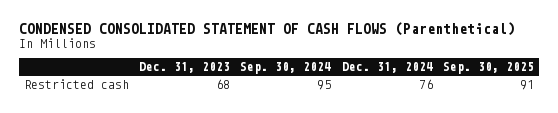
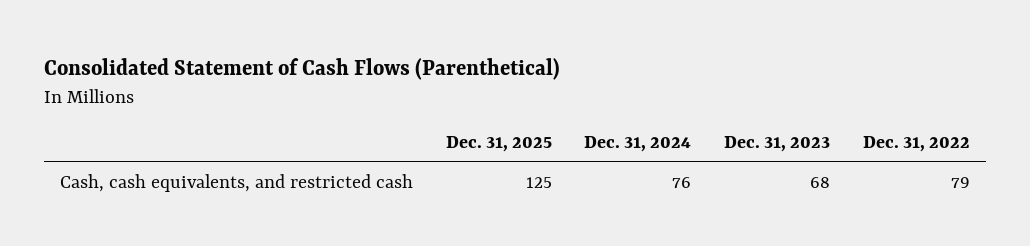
[18,22,515,37] CONDENSED CONSOLIDATED STATEMENT OF CASH FLOWS (Parenthetical) -> [43,58,560,81] Consolidated Statement of Cash Flows (Parenthetical)
[240,62,332,75] Sep. 30, 2024 -> none
[443,62,535,75] Sep. 30, 2025 -> none
none -> [445,136,552,153] Dec. 31, 2025
none -> [862,136,970,153] Dec. 31, 2022
[23,79,129,90] Restricted cash -> [60,174,414,193] Cash, cash equivalents, and restricted cash

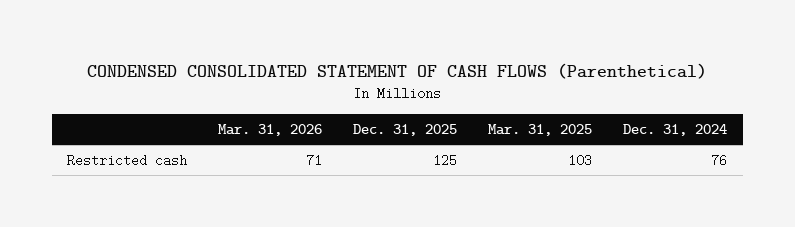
[43,58,560,81] Consolidated Statement of Cash Flows (Parenthetical) -> [87,62,708,79] CONDENSED CONSOLIDATED STATEMENT OF CASH FLOWS (Parenthetical)
[724,136,831,153] Dec. 31, 2023 -> none
[862,136,970,153] Dec. 31, 2022 -> none
none -> [218,124,323,137] Mar. 31, 2026
none -> [488,124,593,137] Mar. 31, 2025
[60,174,414,193] Cash, cash equivalents, and restricted cash -> [67,153,188,167] Restricted cash

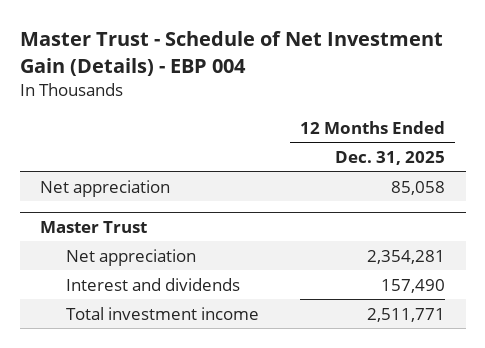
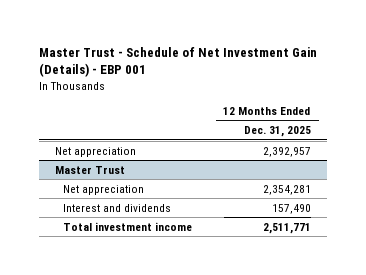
[19,31,443,77] Master Trust - Schedule of Net Investment Gain (Details) - EBP 004 -> [38,46,317,78] Master Trust - Schedule of Net Investment Gain (Details) - EBP 001
[391,180,446,195] 85,058 -> [262,146,311,157] 2,392,957

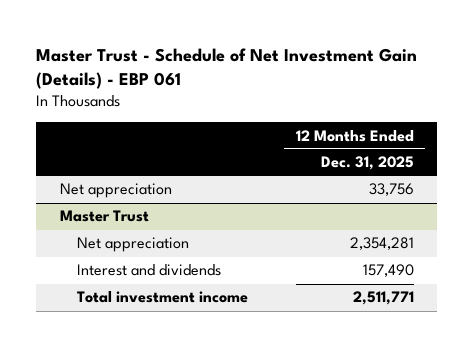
[38,46,317,78] Master Trust - Schedule of Net Investment Gain (Details) - EBP 001 -> [36,47,418,90] Master Trust - Schedule of Net Investment Gain (Details) - EBP 061
[262,146,311,157] 2,392,957 -> [368,183,414,197] 33,756

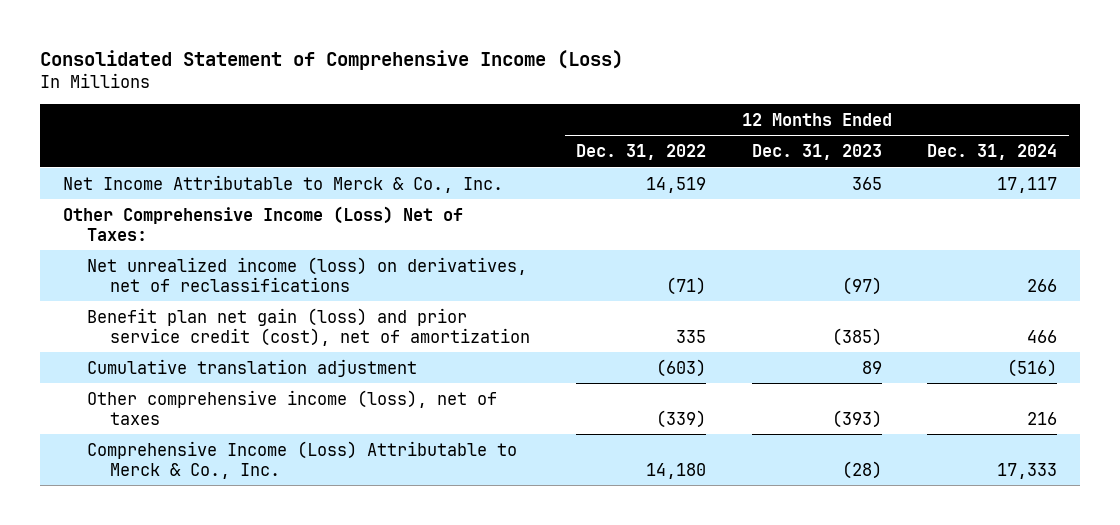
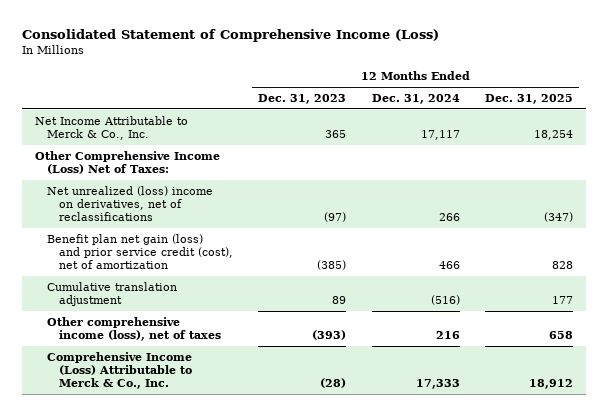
[575,144,706,161] Dec. 31, 2022 -> none
none -> [484,94,573,105] Dec. 31, 2025
[86,256,527,292] Net unrealized income (loss) on derivatives, net of reclassifications -> [46,185,213,221] Net unrealized (loss) income on derivatives, net of reclassifications

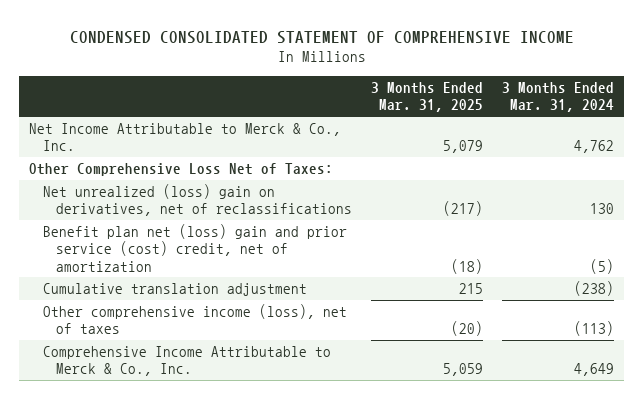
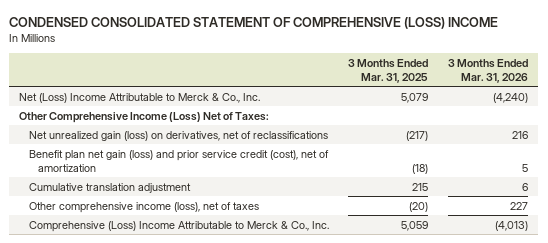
[69,30,574,44] CONDENSED CONSOLIDATED STATEMENT OF COMPREHENSIVE INCOME -> [9,16,499,29] CONDENSED CONSOLIDATED STATEMENT OF COMPREHENSIVE (LOSS) INCOME
[502,82,615,113] 3 Months Ended Mar. 31, 2024 -> none
none -> [448,58,529,83] 3 Months Ended Mar. 31, 2026
[28,123,341,152] Net Income Attributable to Merck & Co., Inc. -> [19,92,261,103] Net (Loss) Income Attributable to Merck & Co., Inc.
[28,163,333,177] Other Comprehensive Loss Net of Taxes: -> [19,111,270,123] Other Comprehensive Income (Loss) Net of Taxes:
[42,184,353,217] Net unrealized (loss) gain on derivatives, net of reclassifications -> [28,130,328,141] Net unrealized gain (loss) on derivatives, net of reclassifications
[42,224,347,272] Benefit plan net (loss) gain and prior service (cost) credit, net of amortization -> [28,149,329,172] Benefit plan net gain (loss) and prior service credit (cost), net of amortization
[42,346,331,377] Comprehensive Income Attributable to Merck & Co., Inc. -> [28,220,329,232] Comprehensive (Loss) Income Attributable to Merck & Co., Inc.

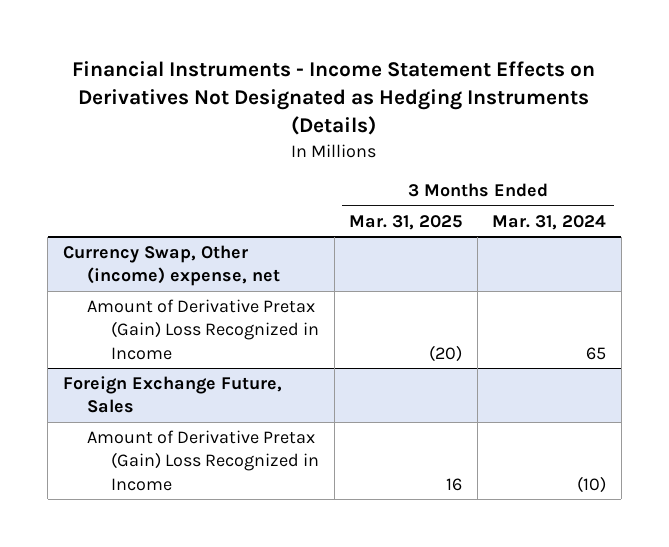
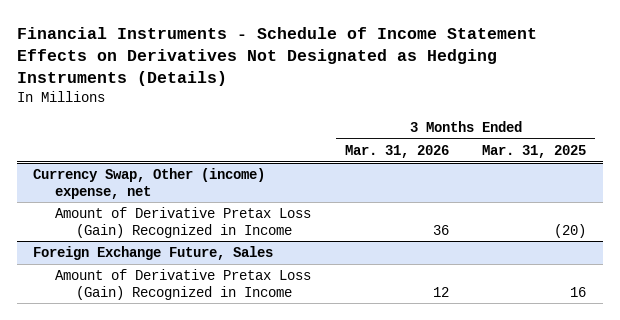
[72,61,596,136] Financial Instruments - Income Statement Effects on Derivatives Not Designated as Hedging Instruments (Details) -> [16,26,537,86] Financial Instruments - Schedule of Income Statement Effects on Derivatives Not Designated as Hedging Instruments (Details)
[492,214,607,230] Mar. 31, 2024 -> none
none -> [344,144,449,158] Mar. 31, 2026
[87,299,320,360] Amount of Derivative Pretax (Gain) Loss Recognized in Income -> [54,207,311,238] Amount of Derivative Pretax Loss (Gain) Recognized in Income
[87,430,320,491] Amount of Derivative Pretax (Gain) Loss Recognized in Income -> [54,269,311,300] Amount of Derivative Pretax Loss (Gain) Recognized in Income

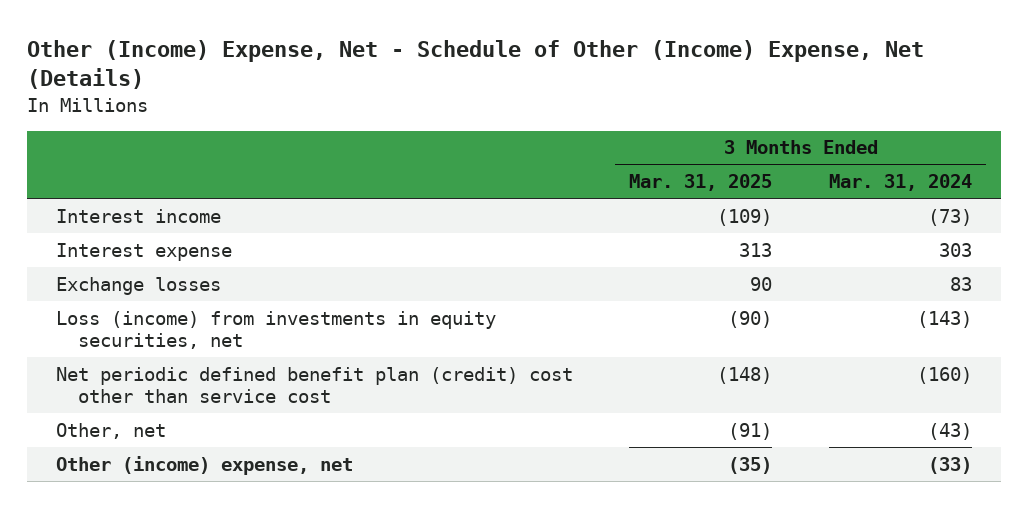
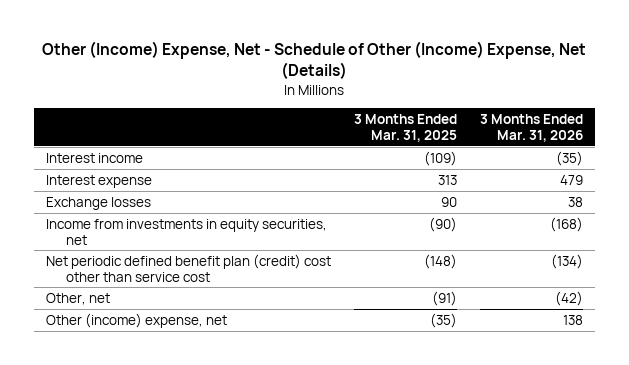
[829,174,973,192] Mar. 31, 2024 -> none
none -> [480,114,584,142] 3 Months Ended Mar. 31, 2026
[55,310,496,350] Loss (income) from investments in equity securities, net -> [45,218,327,245] Income from investments in equity securities, net

